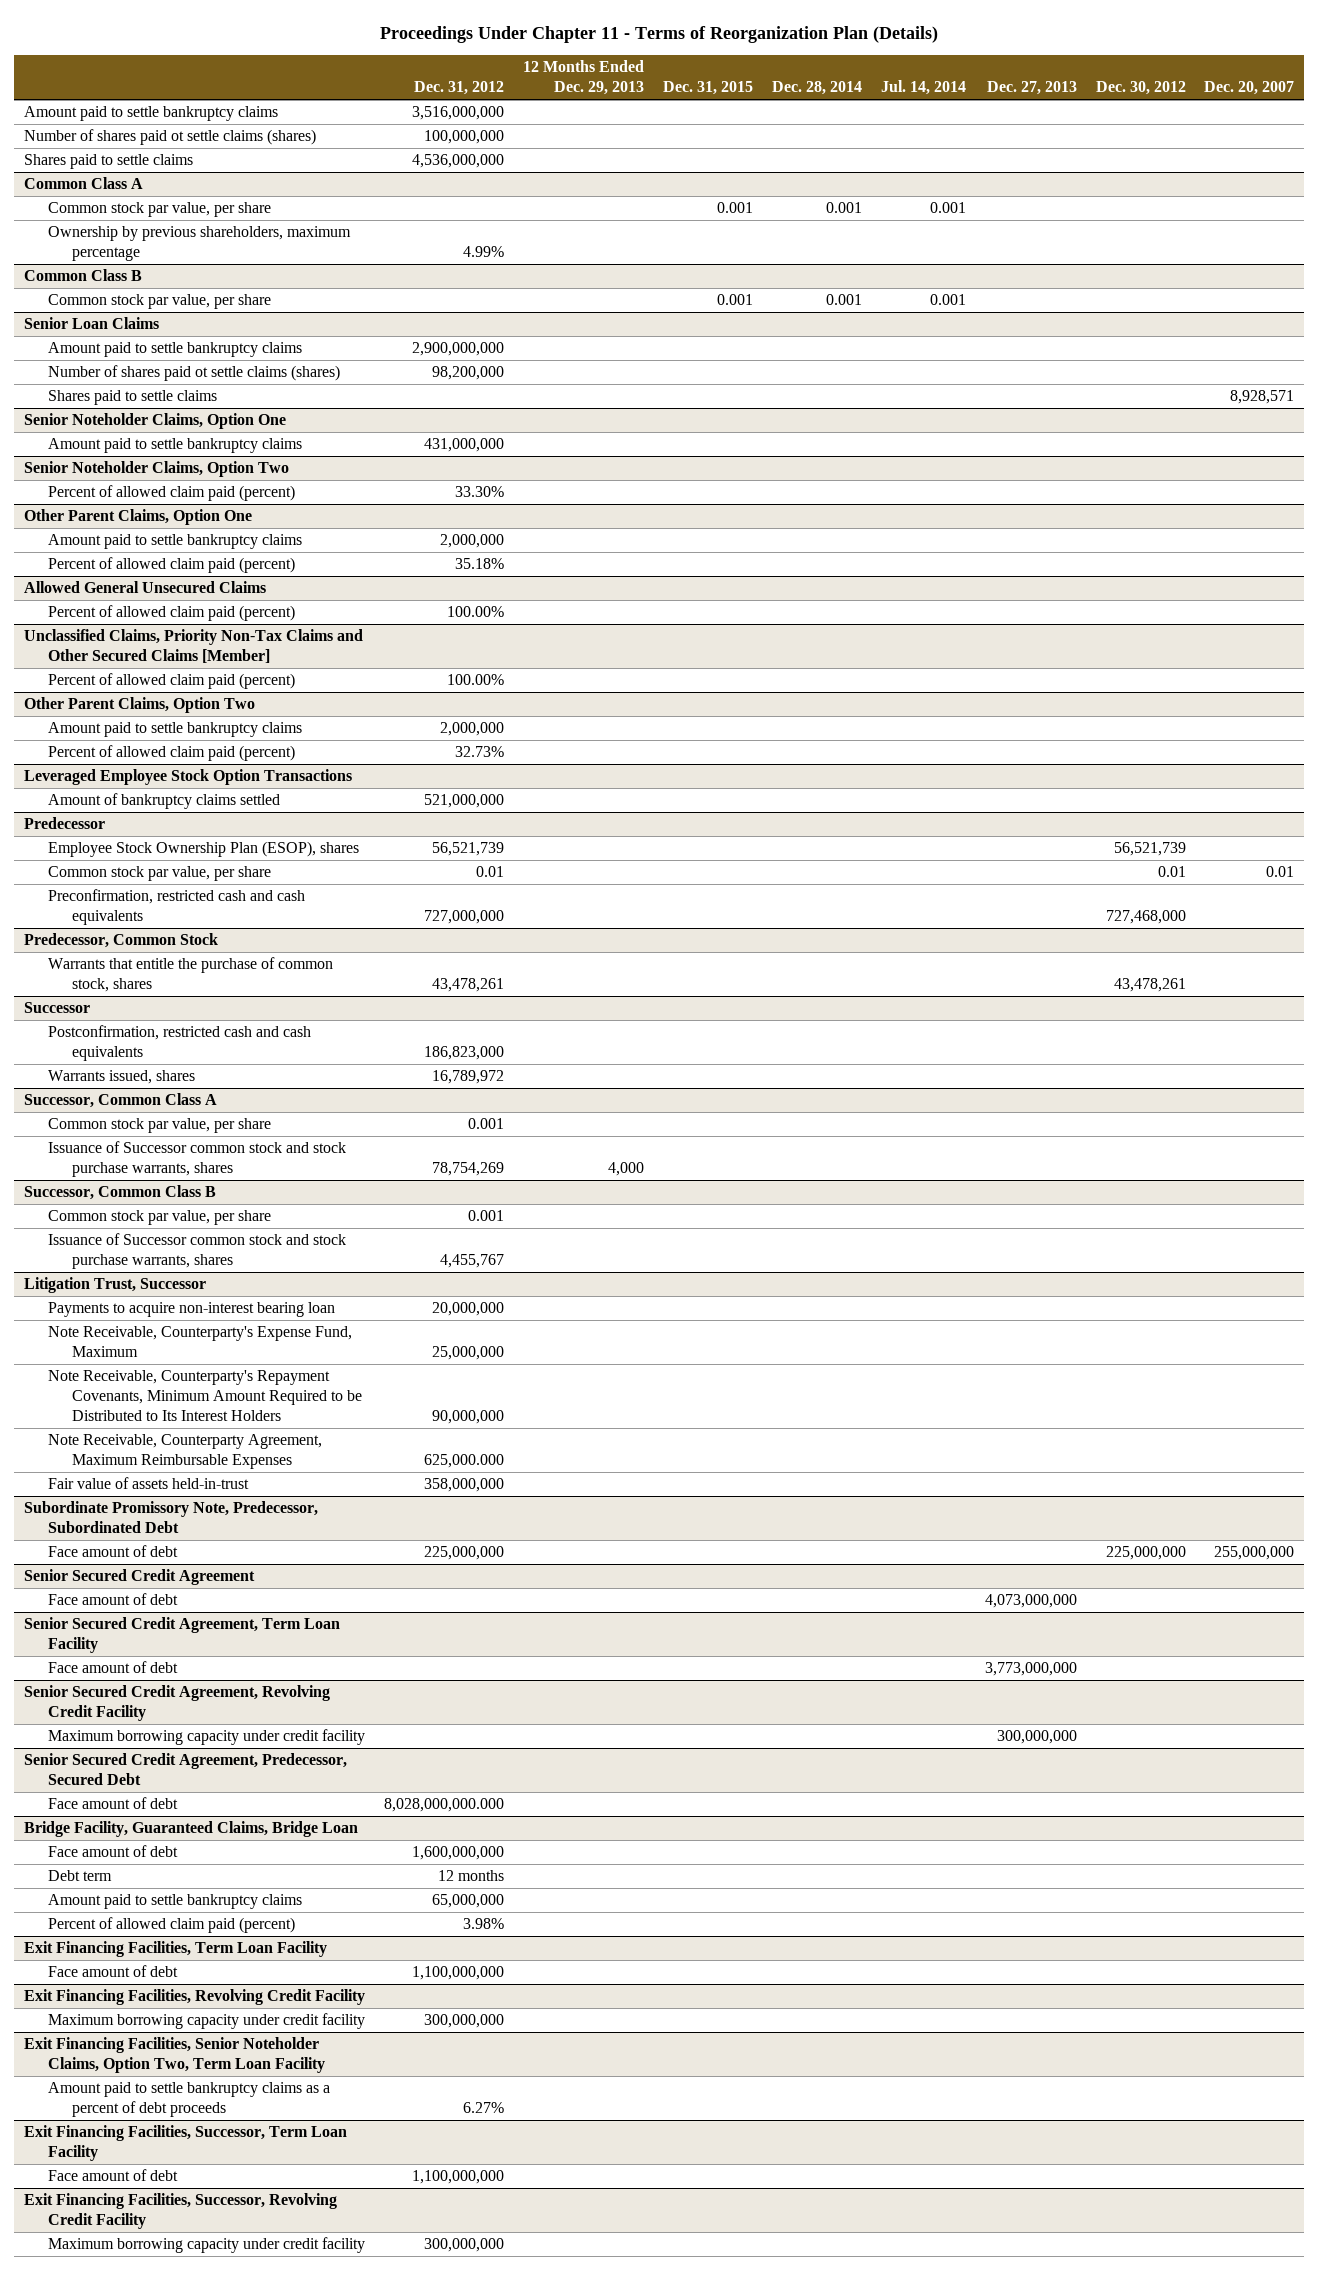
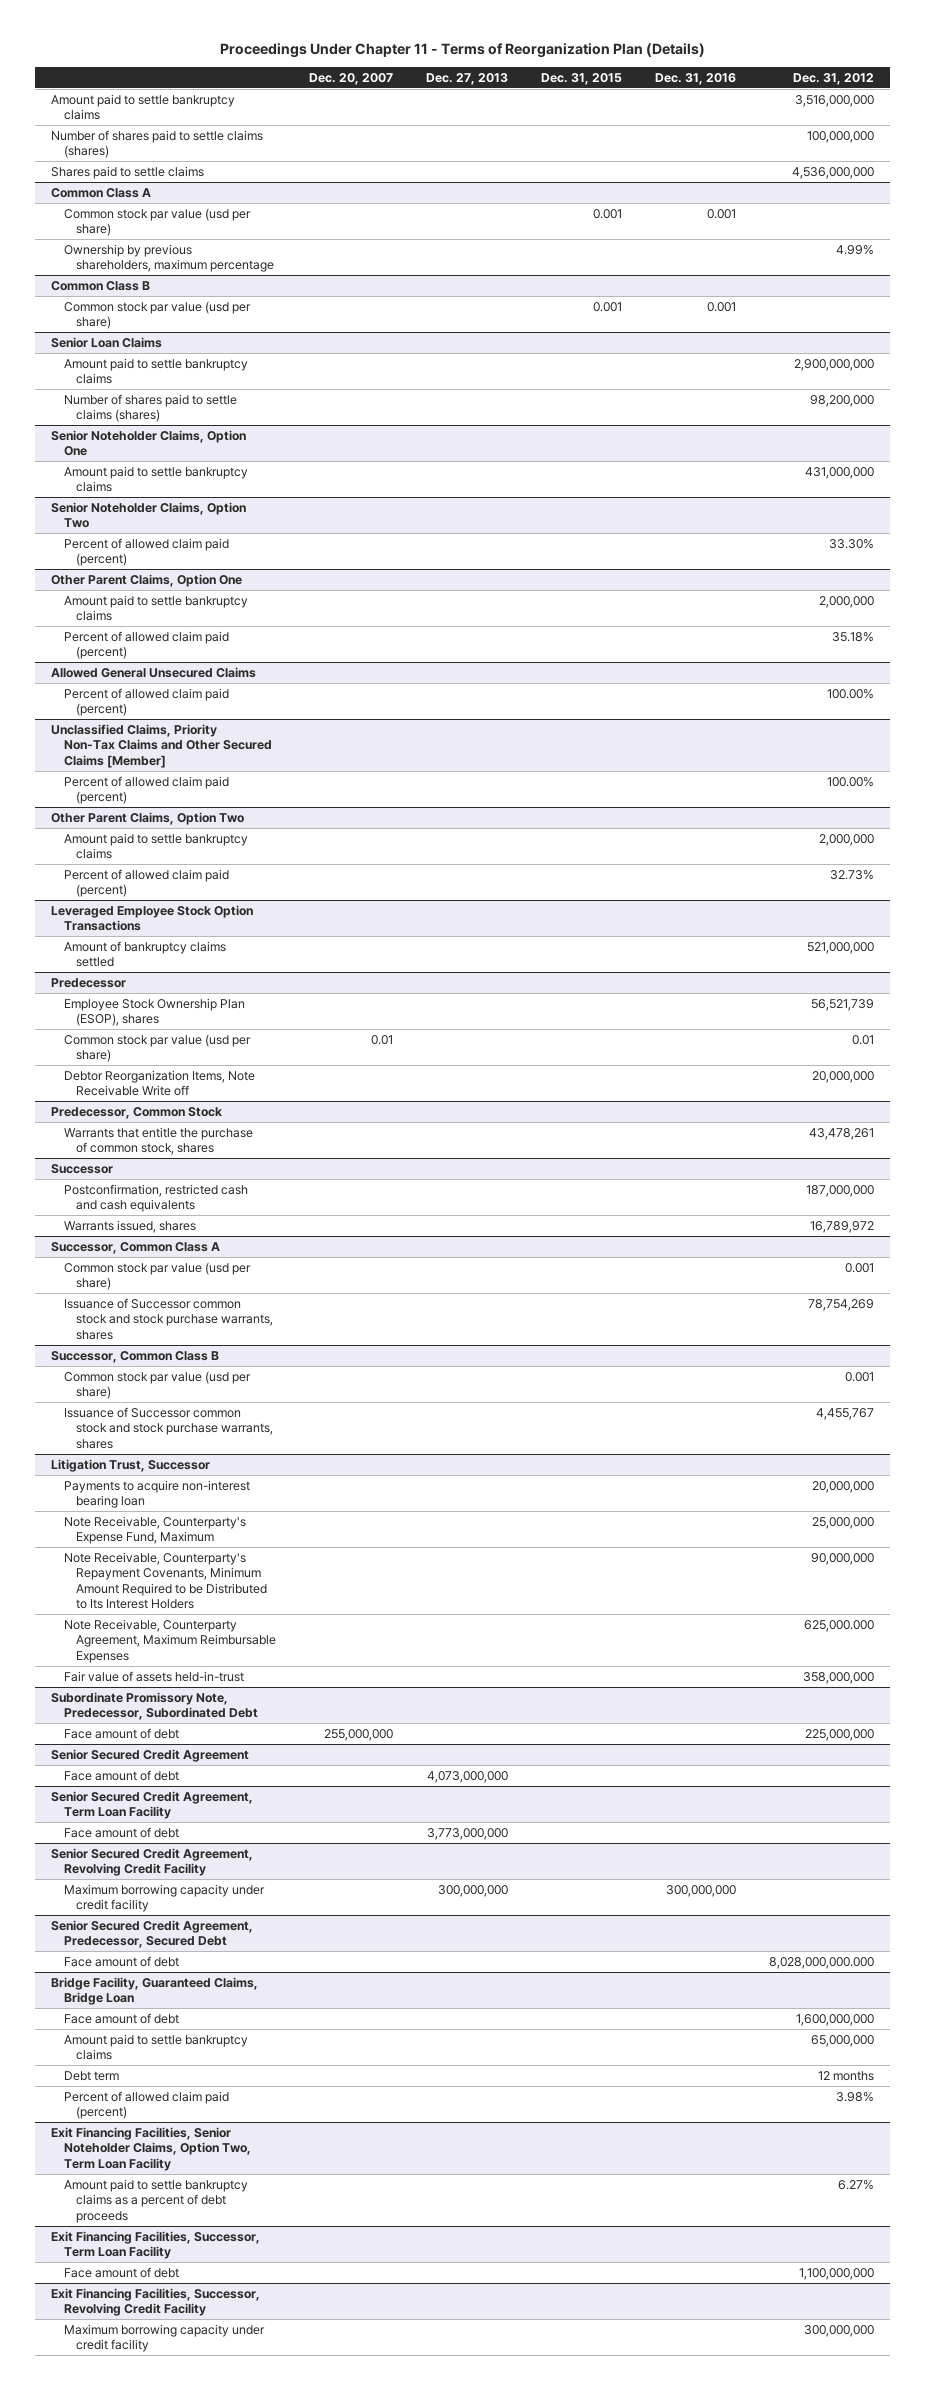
[522,60,644,96] 12 Months Ended Dec. 29, 2013 -> none
[771,81,862,96] Dec. 28, 2014 -> none
[880,80,966,96] Jul. 14, 2014 -> none
[1095,81,1186,96] Dec. 30, 2012 -> none
none -> [654,72,736,85] Dec. 31, 2016
[23,129,316,146] Number of shares paid ot settle claims (shares) -> [51,129,264,159] Number of shares paid to settle claims (shares)
[48,202,272,218] Common stock par value, per share -> [63,207,251,237] Common stock par value (usd per share)
[48,294,272,310] Common stock par value, per share -> [63,300,251,330] Common stock par value (usd per share)
[48,390,218,406] Shares paid to settle claims -> none
[48,365,341,382] Number of shares paid ot settle claims (shares) -> [63,393,237,423] Number of shares paid to settle claims (shares)
[48,889,306,926] Preconfirmation, restricted cash and cash equivalents -> none
[48,866,272,882] Common stock par value, per share -> [63,1033,251,1063] Common stock par value (usd per share)
none -> [63,1069,255,1097] Debtor Reorganization Items, Note Receivable Write off
[423,1046,504,1061] 186,823,000 -> [805,1184,874,1197] 187,000,000
[48,1118,272,1134] Common stock par value, per share -> [63,1261,251,1291] Common stock par value (usd per share)
[48,1210,272,1226] Common stock par value, per share -> [63,1370,251,1400] Common stock par value (usd per share)
[48,1870,113,1882] Debt term -> [63,2070,119,2081] Debt term
[23,1941,327,1958] Exit Financing Facilities, Term Loan Facility -> none
[48,1965,179,1978] Face amount of debt -> none
[23,1989,365,2006] Exit Financing Facilities, Revolving Credit Facility -> none
[48,2013,366,2030] Maximum borrowing capacity under credit facility -> none

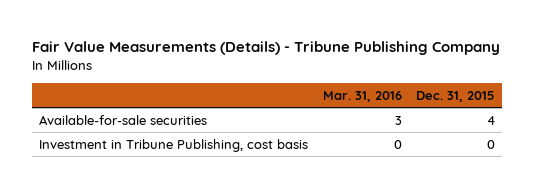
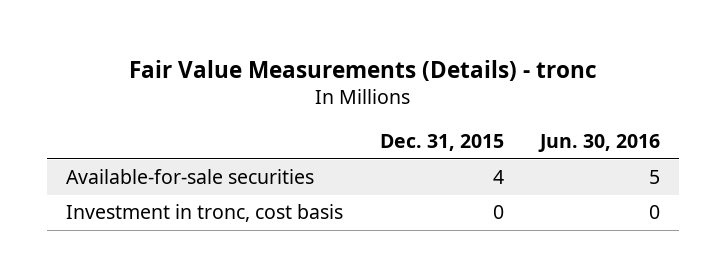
[32,41,501,56] Fair Value Measurements (Details) - Tribune Publishing Company -> [129,59,598,81] Fair Value Measurements (Details) - tronc
[322,90,402,102] Mar. 31, 2016 -> none
none -> [538,134,661,153] Jun. 30, 2016
[39,138,309,152] Investment in Tribune Publishing, cost basis -> [65,204,343,223] Investment in tronc, cost basis

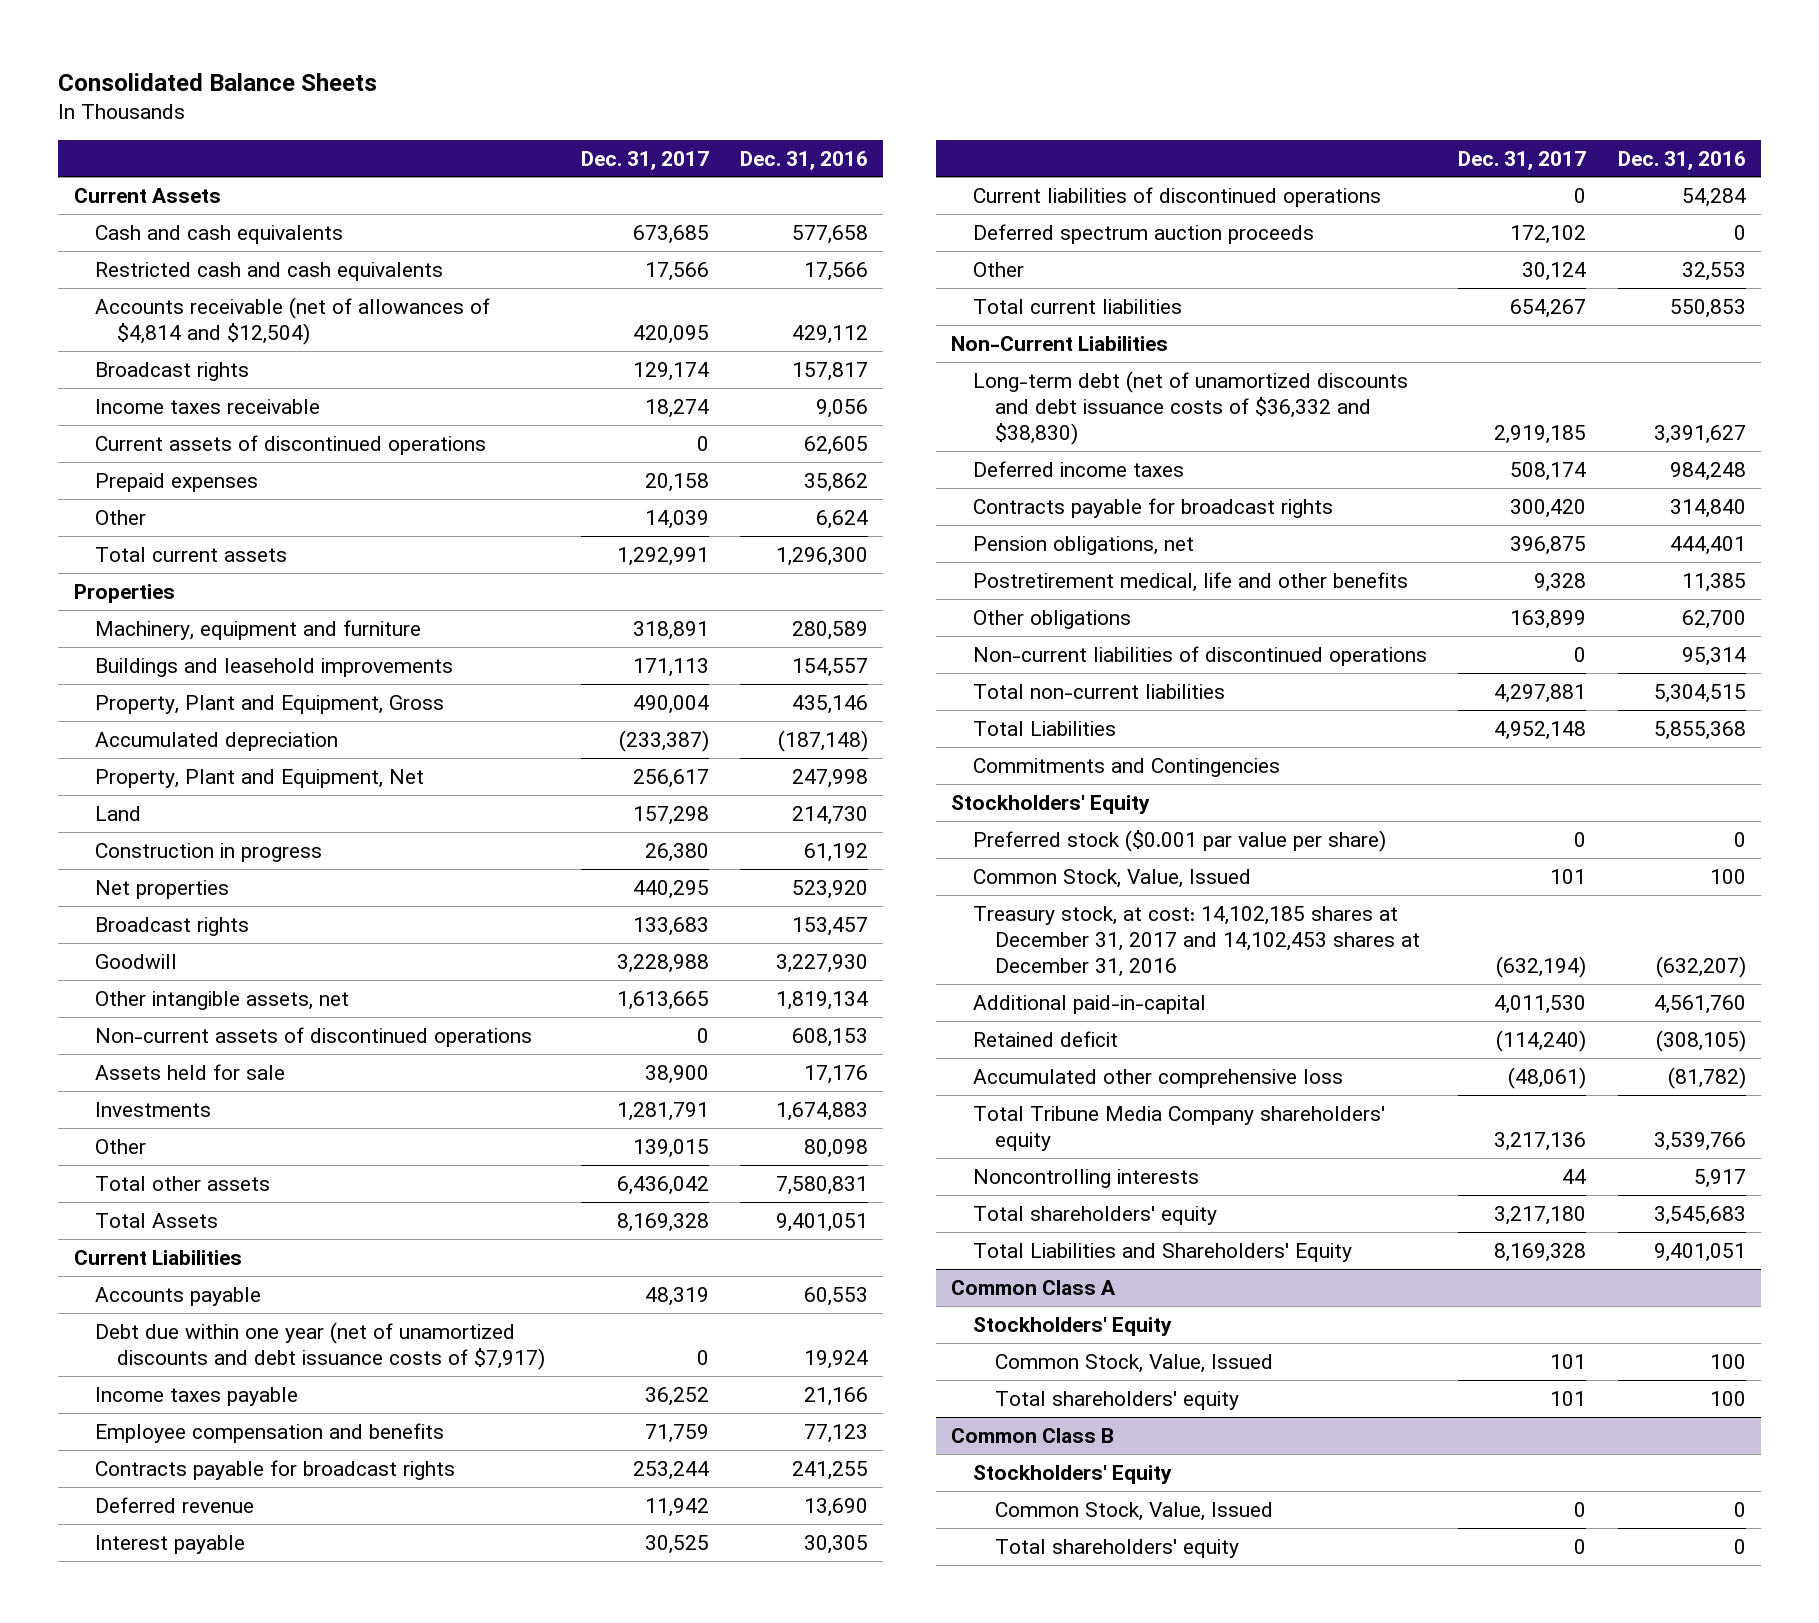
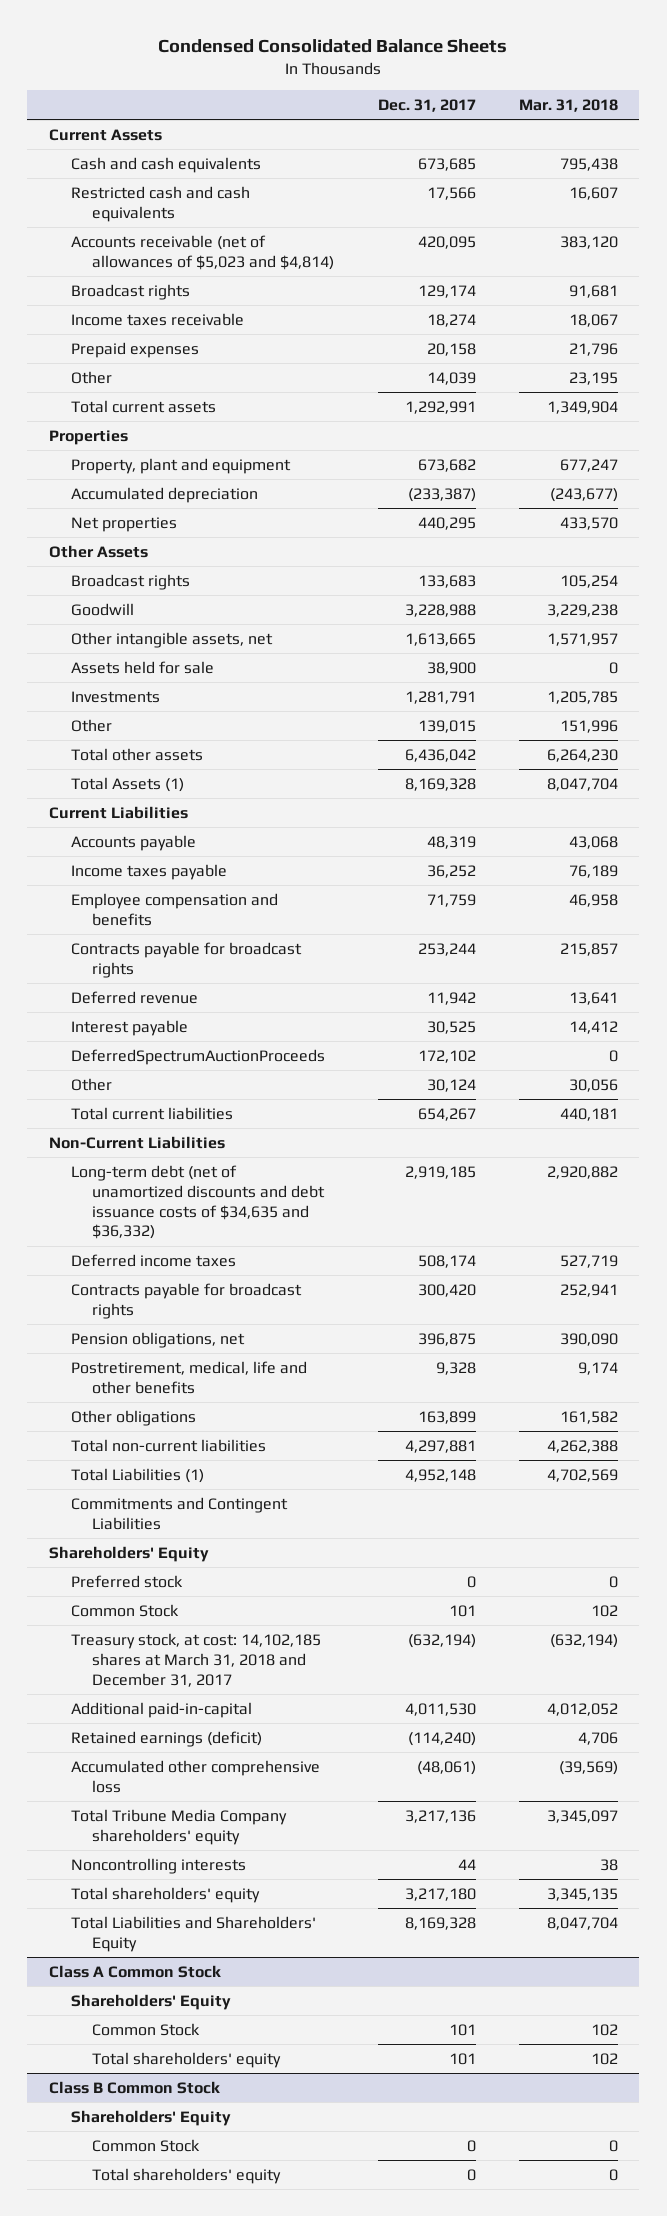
[57,72,377,91] Consolidated Balance Sheets -> [158,39,508,54] Condensed Consolidated Balance Sheets
[739,150,868,170] Dec. 31, 2016 -> none
none -> [518,99,618,113] Mar. 31, 2018
[95,296,491,345] Accounts receivable (net of allowances of $4,814 and $12,504) -> [70,234,335,270] Accounts receivable (net of allowances of $5,023 and $4,814)
[95,434,487,455] Current assets of discontinued operations -> none
[95,619,422,640] Machinery, equipment and furniture -> none
[95,657,454,677] Buildings and leasehold improvements -> none
[95,694,445,714] Property, Plant and Equipment, Gross -> [70,457,291,474] Property, plant and equipment
[632,694,709,714] 490,004 -> [417,458,476,472] 673,682
[95,768,425,788] Property, Plant and Equipment, Net -> none
[95,805,142,821] Land -> none
[95,842,323,862] Construction in progress -> none
none -> [48,544,148,558] Other Assets
[95,1026,533,1047] Non-current assets of discontinued operations -> none
[95,1212,219,1228] Total Assets -> [70,776,184,792] Total Assets (1)
[95,1321,546,1370] Debt due within one year (net of unamortized discounts and debt issuance costs of $7,917) -> none
[973,186,1382,207] Current liabilities of discontinued operations -> none
[973,223,1315,244] Deferred spectrum auction proceeds -> [70,1048,325,1065] DeferredSpectrumAuctionProceeds
[973,370,1409,446] Long-term debt (net of unamortized discounts and debt issuance costs of $36,332 and $38,830) -> [70,1164,326,1240] Long-term debt (net of unamortized discounts and debt issuance costs of $34,635 and $36,332)
[973,571,1409,592] Postretirement medical, life and other benefits -> [70,1360,307,1394] Postretirement, medical, life and other benefits
[973,645,1428,666] Non-current liabilities of discontinued operations -> none
[951,794,1151,814] Stockholders' Equity -> none
[973,720,1117,736] Total Liabilities -> [70,1467,204,1483] Total Liabilities (1)
[973,757,1281,777] Commitments and Contingencies -> [70,1496,288,1530] Commitments and Contingent Liabilities
none -> [48,1545,209,1562] Shareholders' Equity
[973,829,1387,852] Preferred stock ($0.001 par value per share) -> [70,1574,183,1588] Preferred stock
[973,868,1252,888] Common Stock, Value, Issued -> [70,1603,179,1617] Common Stock
[973,905,1420,978] Treasury stock, at cost: 14,102,185 shares at December 31, 2017 and 14,102,453 shares at December 31, 2016 -> [70,1632,321,1687] Treasury stock, at cost: 14,102,185 shares at March 31, 2018 and December 31, 2017
[973,1030,1119,1047] Retained deficit -> [70,1730,262,1747] Retained earnings (deficit)
[973,1316,1173,1336] Stockholders' Equity -> none
[951,1279,1117,1295] Common Class A -> [48,1964,221,1978] Class A Common Stock
none -> [70,1993,231,2010] Shareholders' Equity
[994,1353,1273,1373] Common Stock, Value, Issued -> [92,2022,201,2036] Common Stock
[973,1464,1173,1484] Stockholders' Equity -> none
[951,1427,1115,1443] Common Class B -> [48,2080,220,2094] Class B Common Stock
none -> [70,2109,231,2126] Shareholders' Equity
[994,1501,1273,1521] Common Stock, Value, Issued -> [92,2138,201,2152] Common Stock

